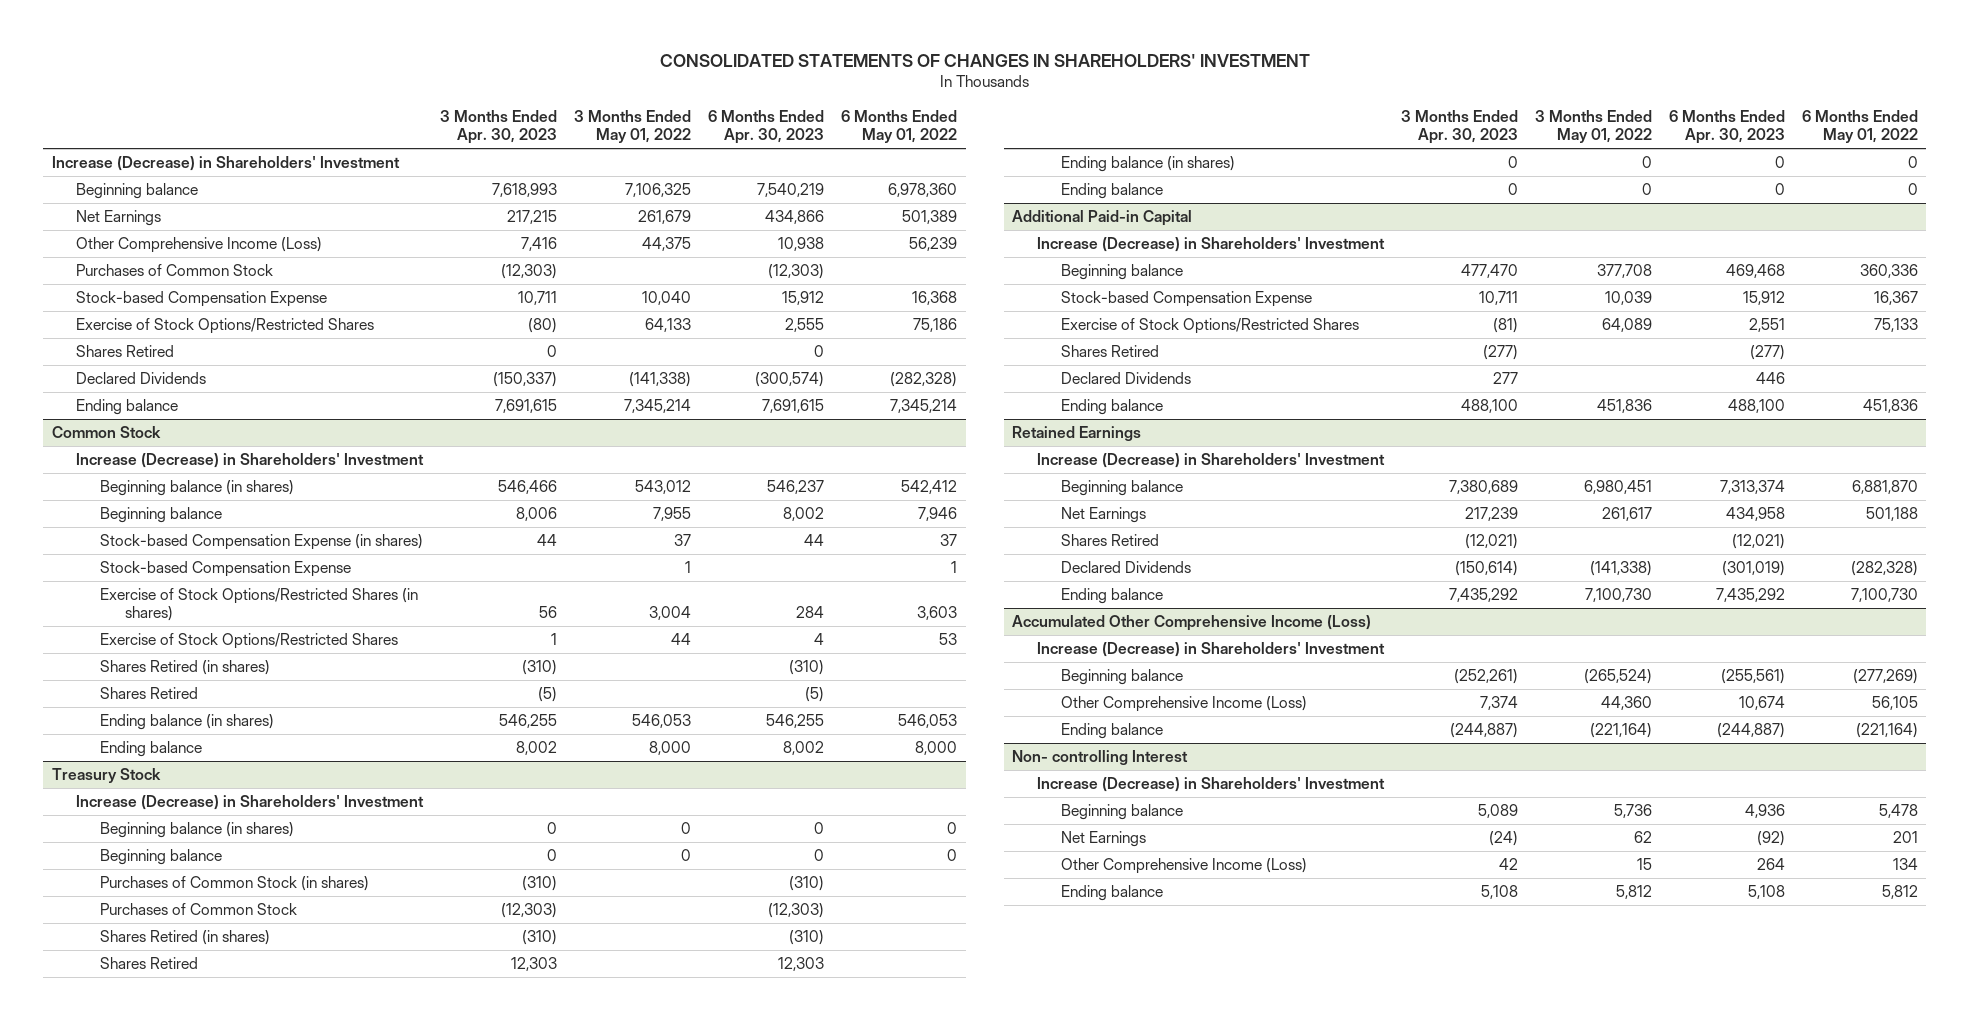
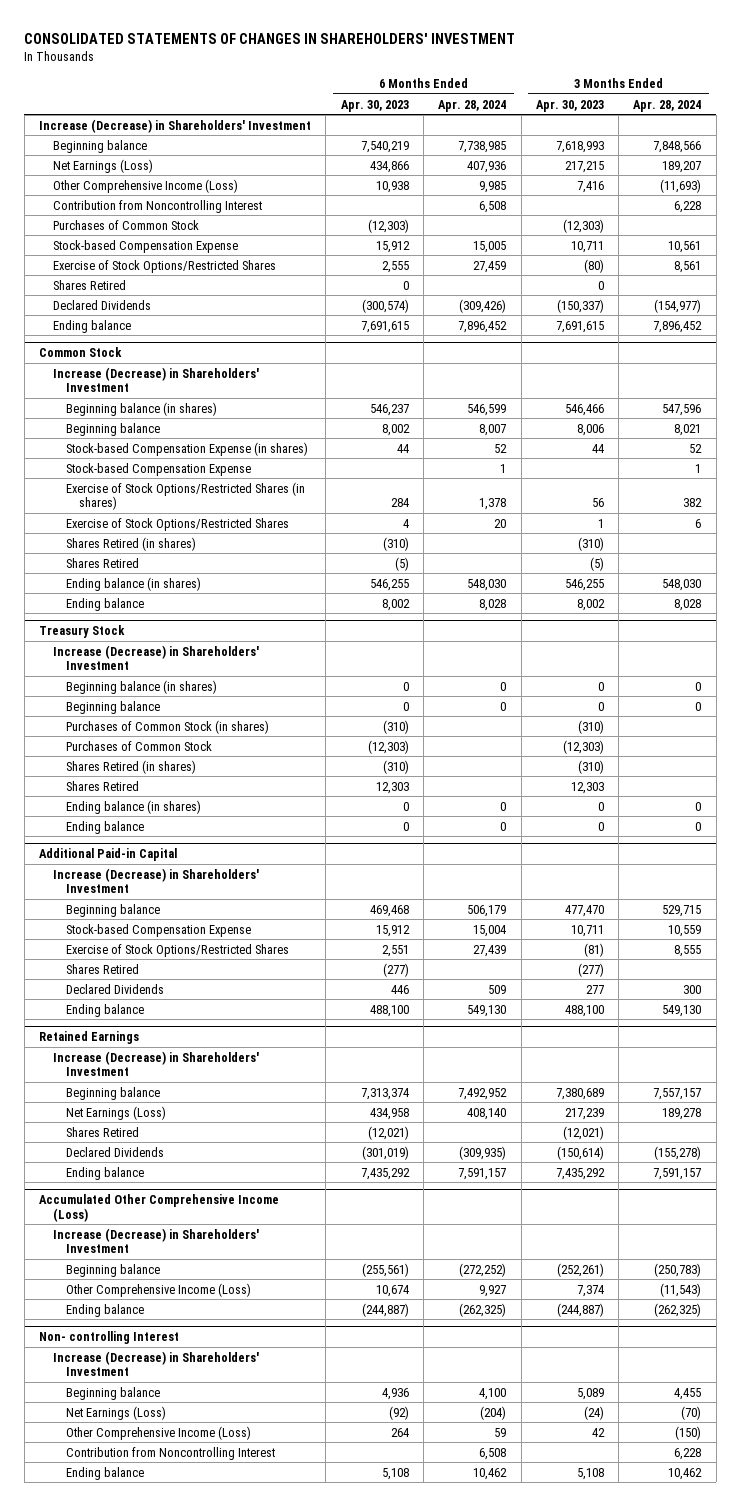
[574,109,692,144] 3 Months Ended May 01, 2022 -> none
[841,109,958,144] 6 Months Ended May 01, 2022 -> none
none -> [438,99,507,112] Apr. 28, 2024
none -> [633,99,702,112] Apr. 28, 2024
[75,210,161,227] Net Earnings -> [52,158,153,173] Net Earnings (Loss)
none -> [52,199,262,213] Contribution from Noncontrolling Interest
[1061,507,1147,524] Net Earnings -> [65,1105,166,1120] Net Earnings (Loss)
[1061,831,1147,848] Net Earnings -> [65,1405,166,1420] Net Earnings (Loss)
none -> [65,1446,275,1460] Contribution from Noncontrolling Interest

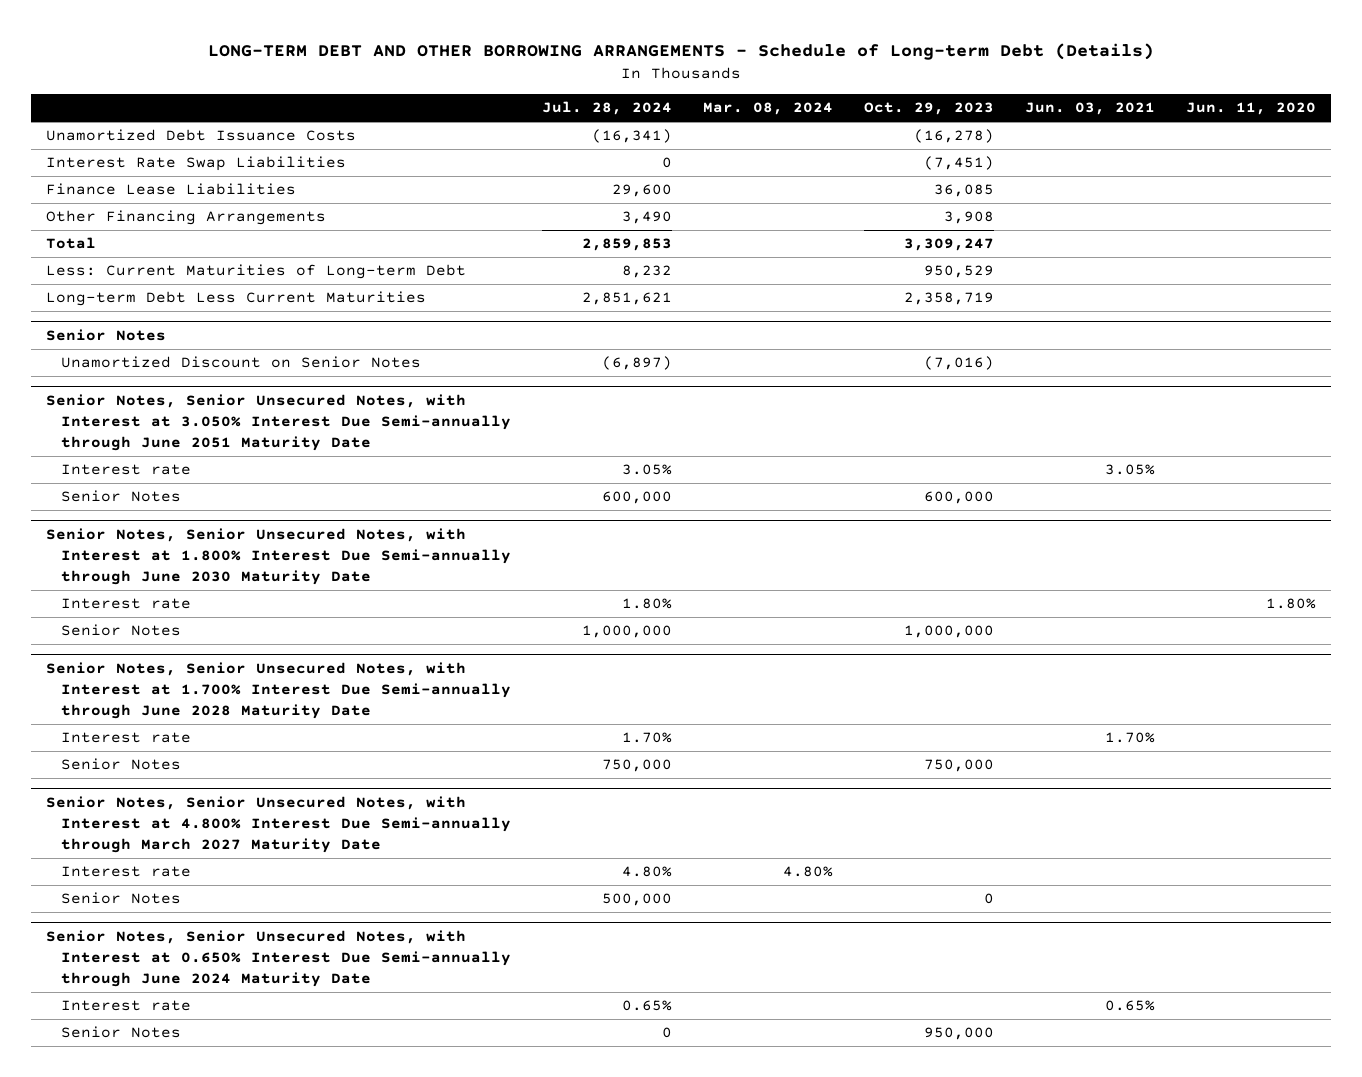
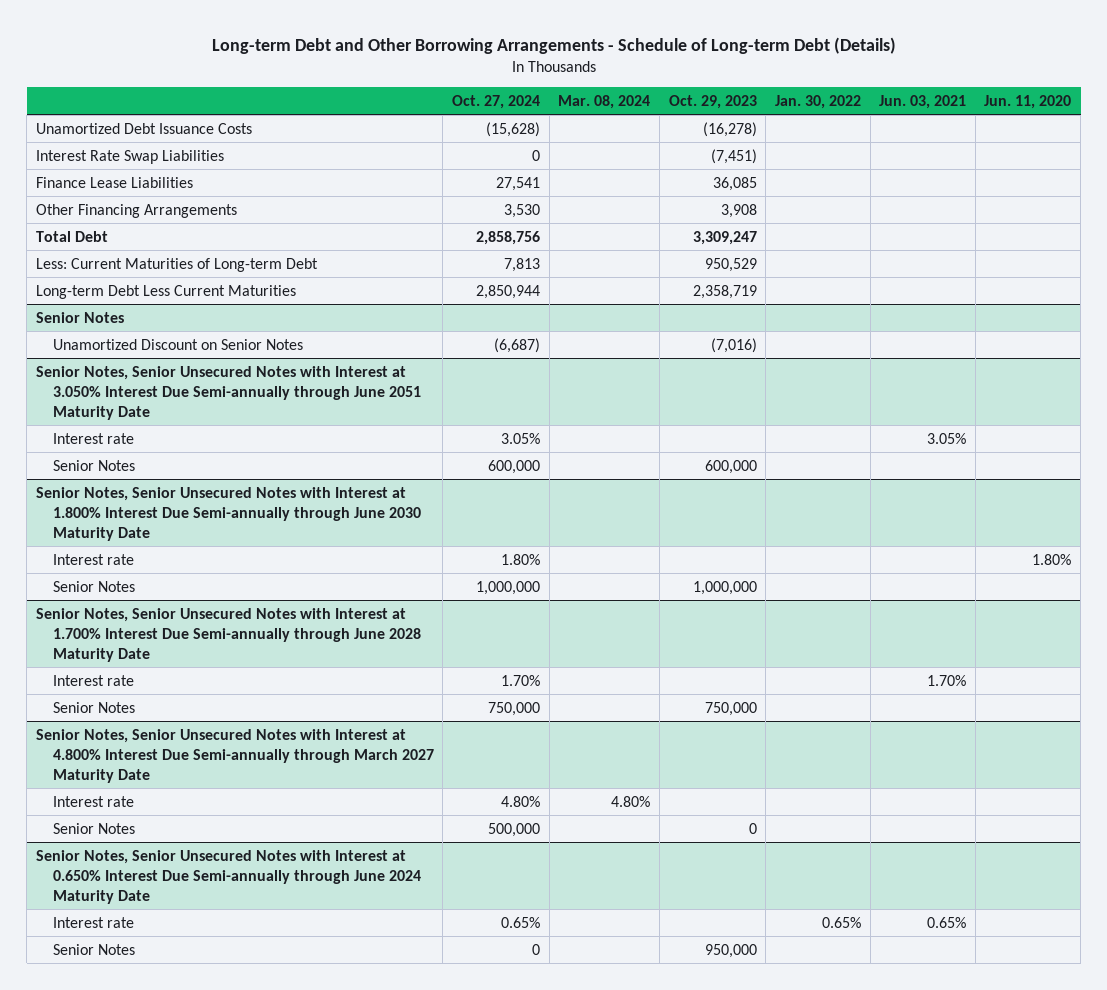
[207,42,1154,60] LONG-TERM DEBT AND OTHER BORROWING ARRANGEMENTS - Schedule of Long-term Debt (Details) -> [211,36,896,54] Long-term Debt and Other Borrowing Arrangements - Schedule of Long-term Debt (Details)
[542,101,673,116] Jul. 28, 2024 -> none
none -> [451,94,540,109] Oct. 27, 2024
none -> [774,94,861,109] Jan. 30, 2022
[46,237,97,250] Total -> [35,230,108,242] Total Debt
[46,393,512,451] Senior Notes, Senior Unsecured Notes, with Interest at 3.050% Interest Due Semi-annually through June 2051 Maturity Date -> [35,365,421,420] Senior Notes, Senior Unsecured Notes with Interest at 3.050% Interest Due Semi-annually through June 2051 Maturity Date
[46,527,512,585] Senior Notes, Senior Unsecured Notes, with Interest at 1.800% Interest Due Semi-annually through June 2030 Maturity Date -> [35,486,421,541] Senior Notes, Senior Unsecured Notes with Interest at 1.800% Interest Due Semi-annually through June 2030 Maturity Date
[46,661,512,719] Senior Notes, Senior Unsecured Notes, with Interest at 1.700% Interest Due Semi-annually through June 2028 Maturity Date -> [35,607,421,662] Senior Notes, Senior Unsecured Notes with Interest at 1.700% Interest Due Semi-annually through June 2028 Maturity Date
[46,795,512,853] Senior Notes, Senior Unsecured Notes, with Interest at 4.800% Interest Due Semi-annually through March 2027 Maturity Date -> [35,728,434,783] Senior Notes, Senior Unsecured Notes with Interest at 4.800% Interest Due Semi-annually through March 2027 Maturity Date
[46,929,512,987] Senior Notes, Senior Unsecured Notes, with Interest at 0.650% Interest Due Semi-annually through June 2024 Maturity Date -> [35,849,421,904] Senior Notes, Senior Unsecured Notes with Interest at 0.650% Interest Due Semi-annually through June 2024 Maturity Date

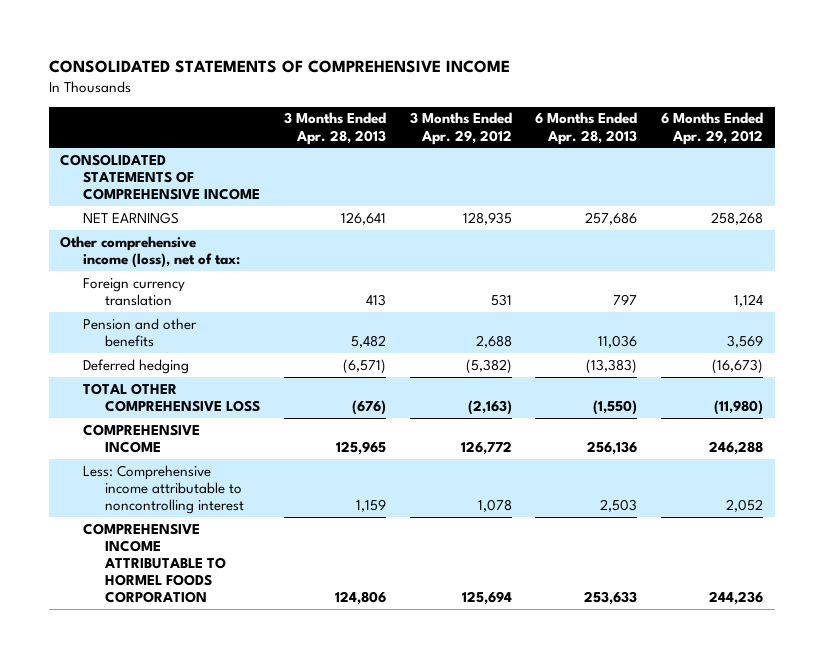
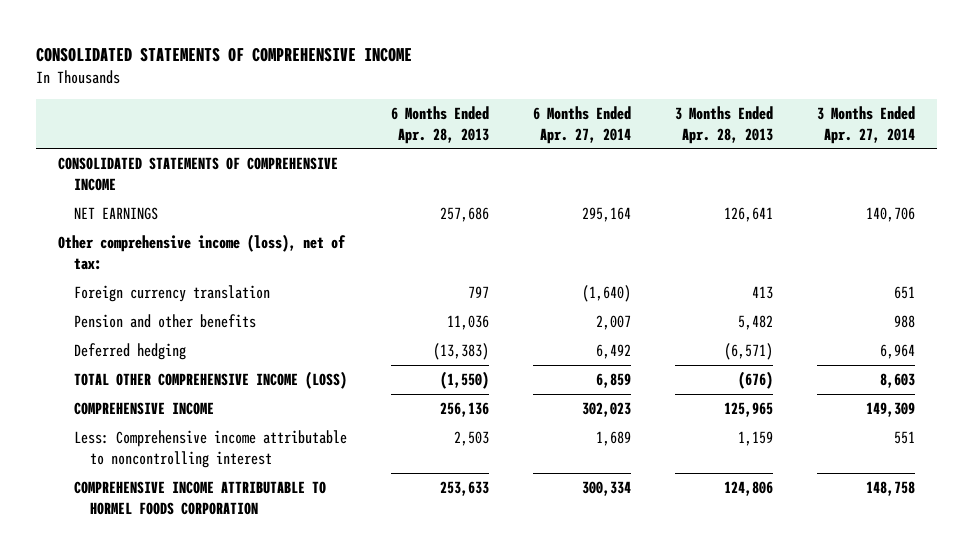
[409,112,512,145] 3 Months Ended Apr. 29, 2012 -> none
[660,112,763,145] 6 Months Ended Apr. 29, 2012 -> none
none -> [532,105,631,144] 6 Months Ended Apr. 27, 2014
none -> [816,105,915,144] 3 Months Ended Apr. 27, 2014
[82,382,261,412] TOTAL OTHER COMPREHENSIVE LOSS -> [73,371,347,390] TOTAL OTHER COMPREHENSIVE INCOME (LOSS)

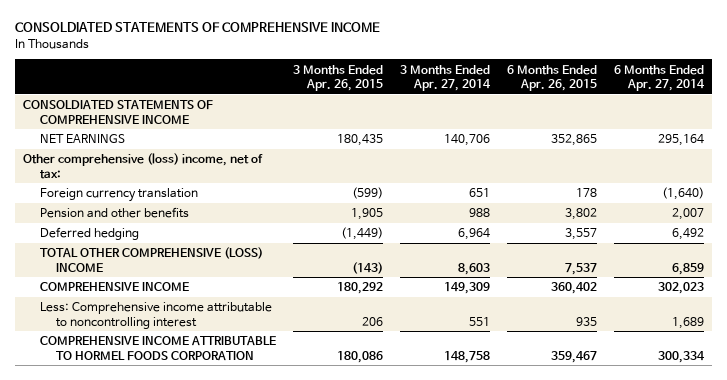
[35,46,412,62] CONSOLIDATED STATEMENTS OF COMPREHENSIVE INCOME -> [14,22,380,33] CONSOLDIATED STATEMENTS OF COMPREHENSIVE INCOME
[390,105,489,144] 6 Months Ended Apr. 28, 2013 -> none
[674,105,773,144] 3 Months Ended Apr. 28, 2013 -> none
none -> [292,64,383,92] 3 Months Ended Apr. 26, 2015
none -> [506,64,597,92] 6 Months Ended Apr. 26, 2015
[57,157,338,191] CONSOLIDATED STATEMENTS OF COMPREHENSIVE INCOME -> [23,100,214,124] CONSOLDIATED STATEMENTS OF COMPREHENSIVE INCOME
[57,234,346,270] Other comprehensive income (loss), net of tax: -> [23,153,264,179] Other comprehensive (loss) income, net of tax:
[73,371,347,390] TOTAL OTHER COMPREHENSIVE INCOME (LOSS) -> [39,247,263,272] TOTAL OTHER COMPREHENSIVE (LOSS) INCOME

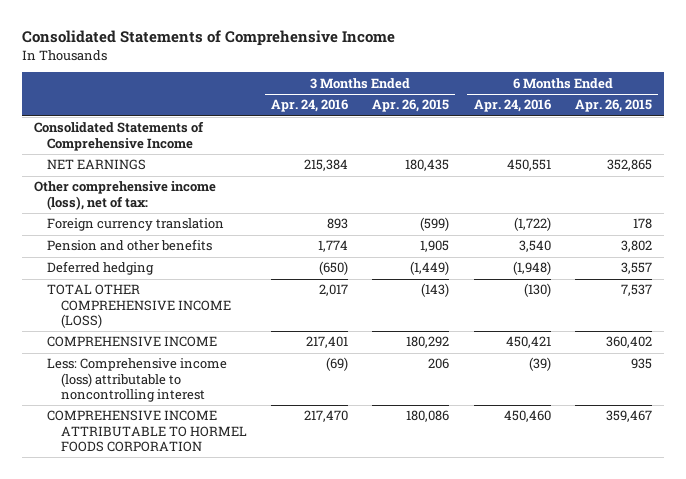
[14,22,380,33] CONSOLDIATED STATEMENTS OF COMPREHENSIVE INCOME -> [22,30,396,47] Consolidated Statements of Comprehensive Income
[399,64,491,92] 3 Months Ended Apr. 27, 2014 -> none
[613,64,705,92] 6 Months Ended Apr. 27, 2014 -> none
none -> [270,99,348,113] Apr. 24, 2016
none -> [473,99,551,113] Apr. 24, 2016
[23,100,214,124] CONSOLDIATED STATEMENTS OF COMPREHENSIVE INCOME -> [34,121,205,151] Consolidated Statements of Comprehensive Income
[23,153,264,179] Other comprehensive (loss) income, net of tax: -> [34,181,217,210] Other comprehensive income (loss), net of tax:
[39,247,263,272] TOTAL OTHER COMPREHENSIVE (LOSS) INCOME -> [47,284,231,329] TOTAL OTHER COMPREHENSIVE INCOME (LOSS)
[39,302,272,329] Less: Comprehensive income attributable to noncontrolling interest -> [47,358,228,403] Less: Comprehensive income (loss) attributable to noncontrolling interest

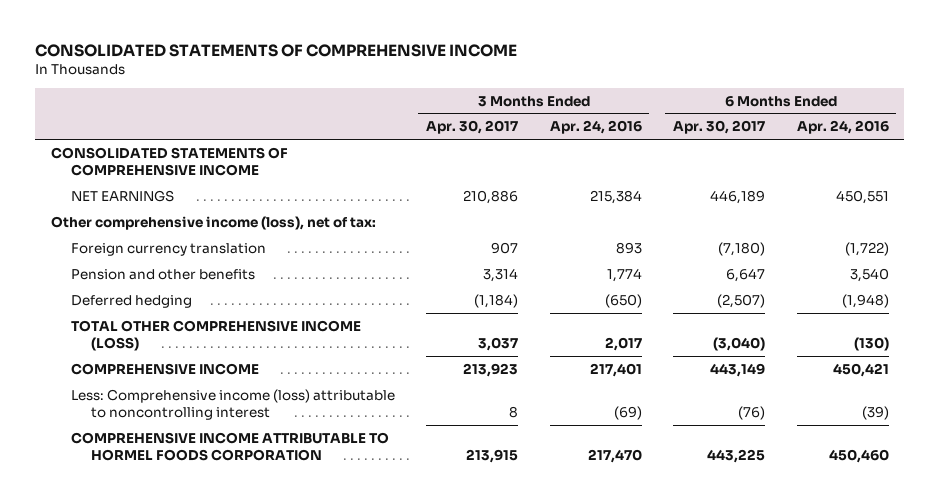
[22,30,396,47] Consolidated Statements of Comprehensive Income -> [34,43,517,57] CONSOLIDATED STATEMENTS OF COMPREHENSIVE INCOME
[372,99,450,113] Apr. 26, 2015 -> none
[574,99,652,113] Apr. 26, 2015 -> none
none -> [426,120,519,135] Apr. 30, 2017
none -> [673,120,766,135] Apr. 30, 2017
[34,121,205,151] Consolidated Statements of Comprehensive Income -> [50,146,288,176] CONSOLIDATED STATEMENTS OF COMPREHENSIVE INCOME

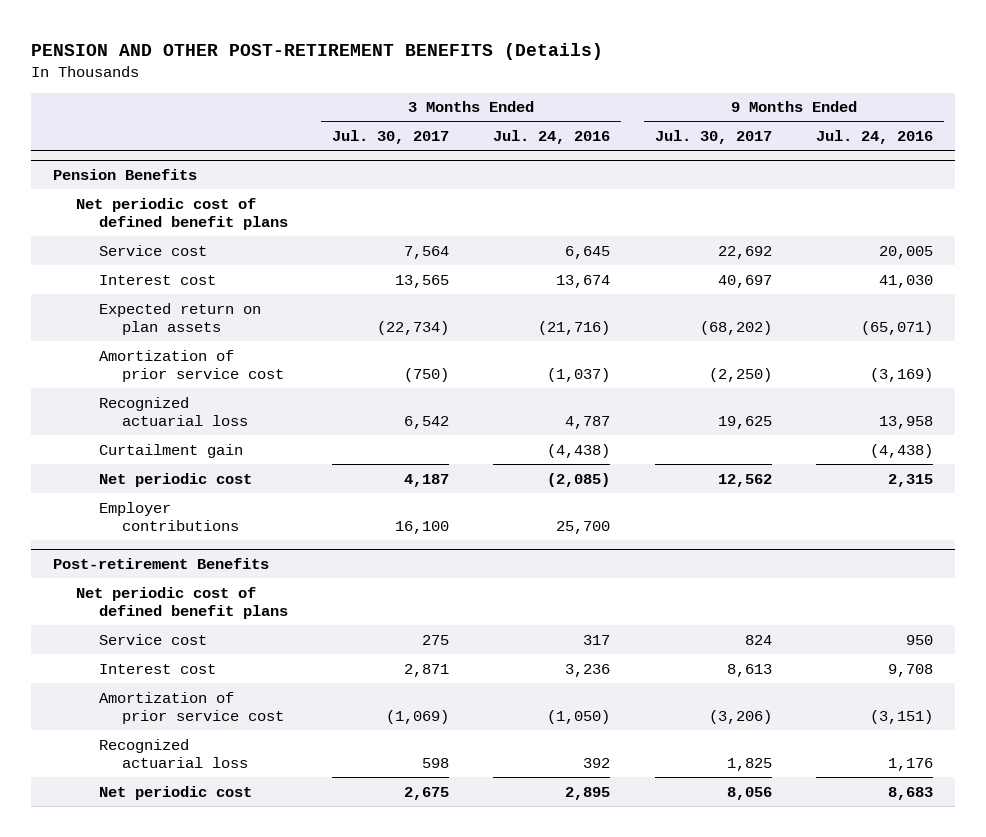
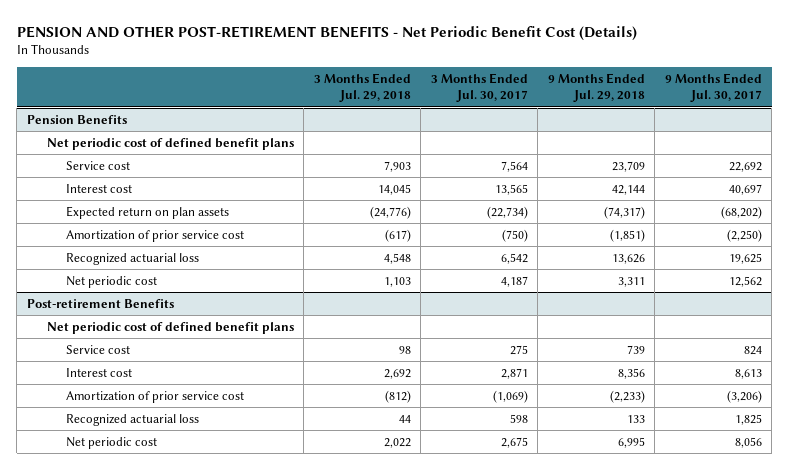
[31,42,604,60] PENSION AND OTHER POST-RETIREMENT BENEFITS (Details) -> [16,25,637,41] PENSION AND OTHER POST-RETIREMENT BENEFITS - Net Periodic Benefit Cost (Details)
[493,130,611,145] Jul. 24, 2016 -> none
[815,130,933,145] Jul. 24, 2016 -> none
none -> [313,72,411,103] 3 Months Ended Jul. 29, 2018
none -> [547,72,645,103] 9 Months Ended Jul. 29, 2018
[99,443,244,458] Curtailment gain -> none
[99,501,240,531] Employer contributions -> none

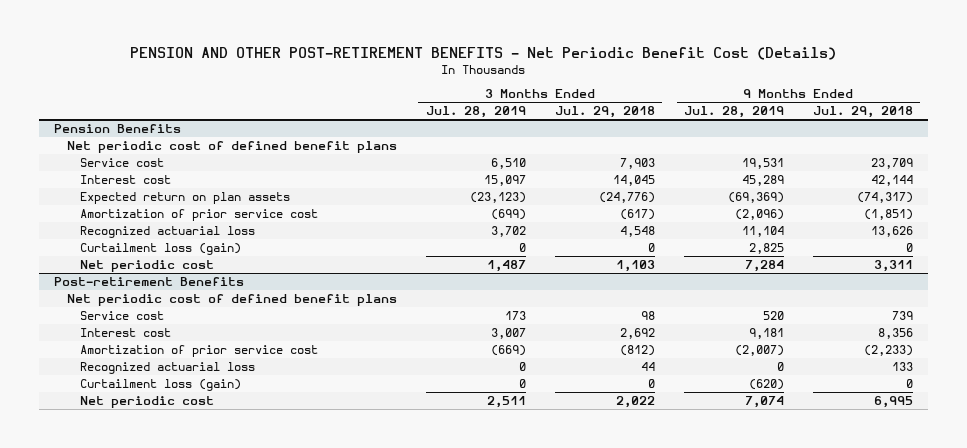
[430,72,528,103] 3 Months Ended Jul. 30, 2017 -> none
[664,72,762,103] 9 Months Ended Jul. 30, 2017 -> none
none -> [425,106,526,119] Jul. 28, 2019
none -> [683,106,784,119] Jul. 28, 2019
none -> [79,242,241,255] Curtailment loss (gain)
none -> [79,378,241,391] Curtailment loss (gain)

